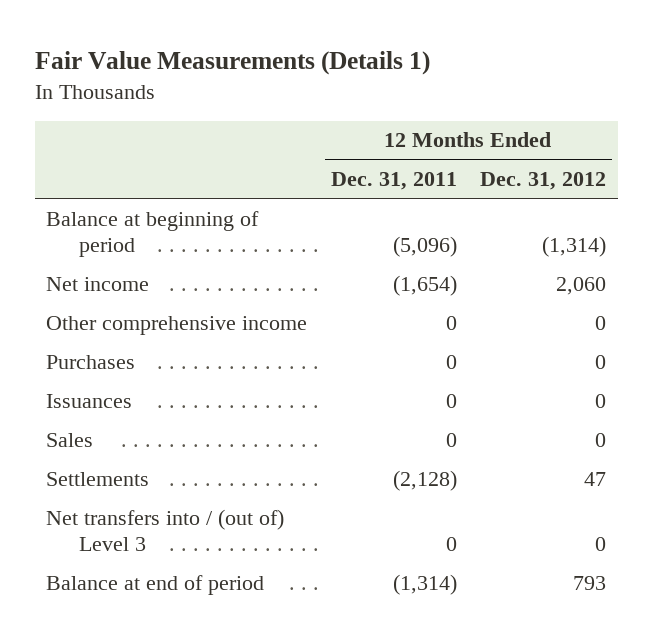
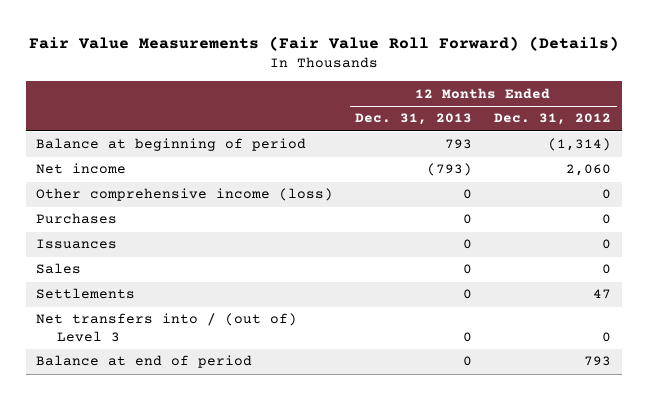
[34,50,430,75] Fair Value Measurements (Details 1) -> [28,35,619,51] Fair Value Measurements (Fair Value Roll Forward) (Details)
[330,172,457,191] Dec. 31, 2011 -> none
none -> [355,113,473,126] Dec. 31, 2013
[46,315,308,335] Other comprehensive income -> [36,188,334,202] Other comprehensive income (loss)

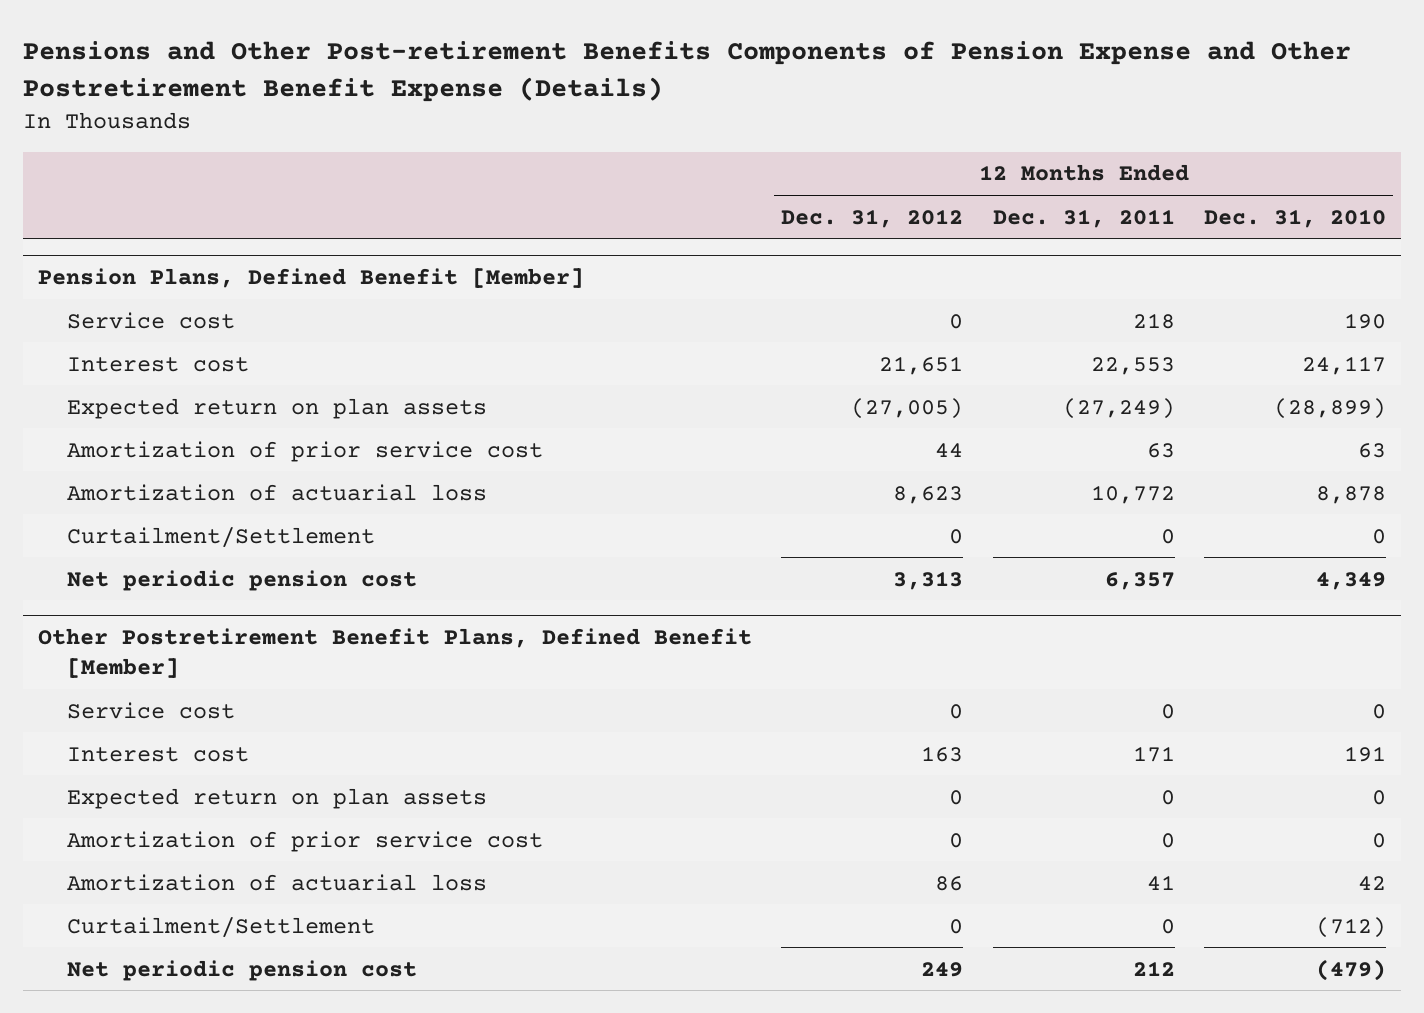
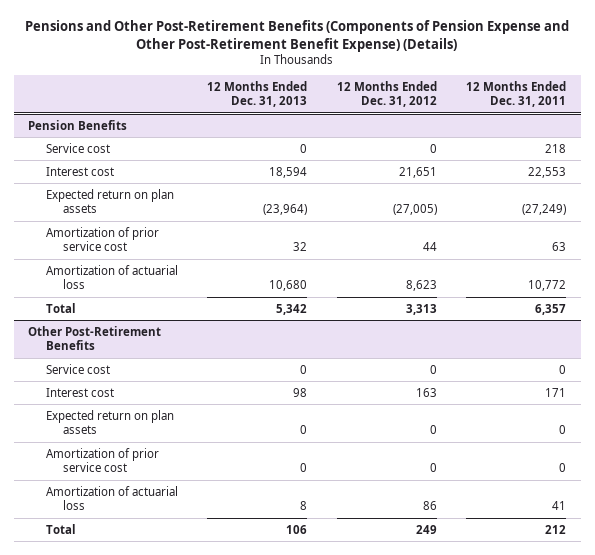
[22,41,1351,103] Pensions and Other Post-retirement Benefits Components of Pension Expense and Other Postretirement Benefit Expense (Details) -> [25,20,570,52] Pensions and Other Post-Retirement Benefits (Components of Pension Expense and Other Post-Retirement Benefit Expense) (Details)
[1204,208,1387,228] Dec. 31, 2010 -> none
none -> [207,80,308,108] 12 Months Ended Dec. 31, 2013
[37,267,584,288] Pension Plans, Defined Benefit [Member] -> none
none -> [28,119,128,130] Pension Benefits
[67,526,376,548] Curtailment/Settlement -> none
[37,627,752,678] Other Postretirement Benefit Plans, Defined Benefit [Member] -> none
[67,569,418,591] Net periodic pension cost -> [45,302,76,313] Total
none -> [28,325,162,351] Other Post-Retirement Benefits
[67,916,376,938] Curtailment/Settlement -> none
[67,959,418,981] Net periodic pension cost -> [45,523,76,534] Total

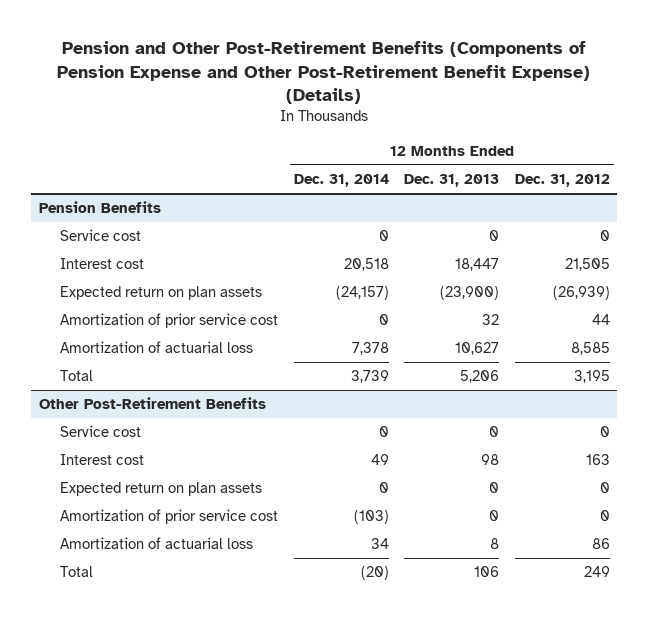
[25,20,570,52] Pensions and Other Post-Retirement Benefits (Components of Pension Expense and Other Post-Retirement Benefit Expense) (Details) -> [57,41,591,104] Pension and Other Post-Retirement Benefits (Components of Pension Expense and Other Post-Retirement Benefit Expense) (Details)
[466,80,567,108] 12 Months Ended Dec. 31, 2011 -> none
none -> [293,173,389,187] Dec. 31, 2014
[269,166,308,178] 18,594 -> [455,258,500,272] 18,447
[398,166,437,178] 21,651 -> [564,258,610,272] 21,505
[263,204,308,216] (23,964) -> [440,286,500,301] (23,900)
[392,204,437,216] (27,005) -> [552,286,610,301] (26,939)
[269,280,308,292] 10,680 -> [455,342,500,356] 10,627
[405,280,437,292] 8,623 -> [570,342,610,356] 8,585
[276,303,308,315] 5,342 -> [460,370,500,384] 5,206
[405,303,437,315] 3,313 -> [573,370,610,384] 3,195

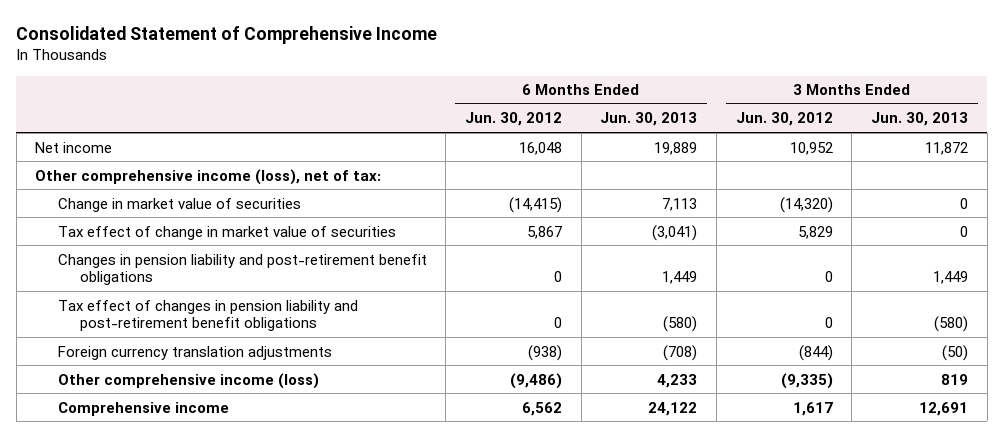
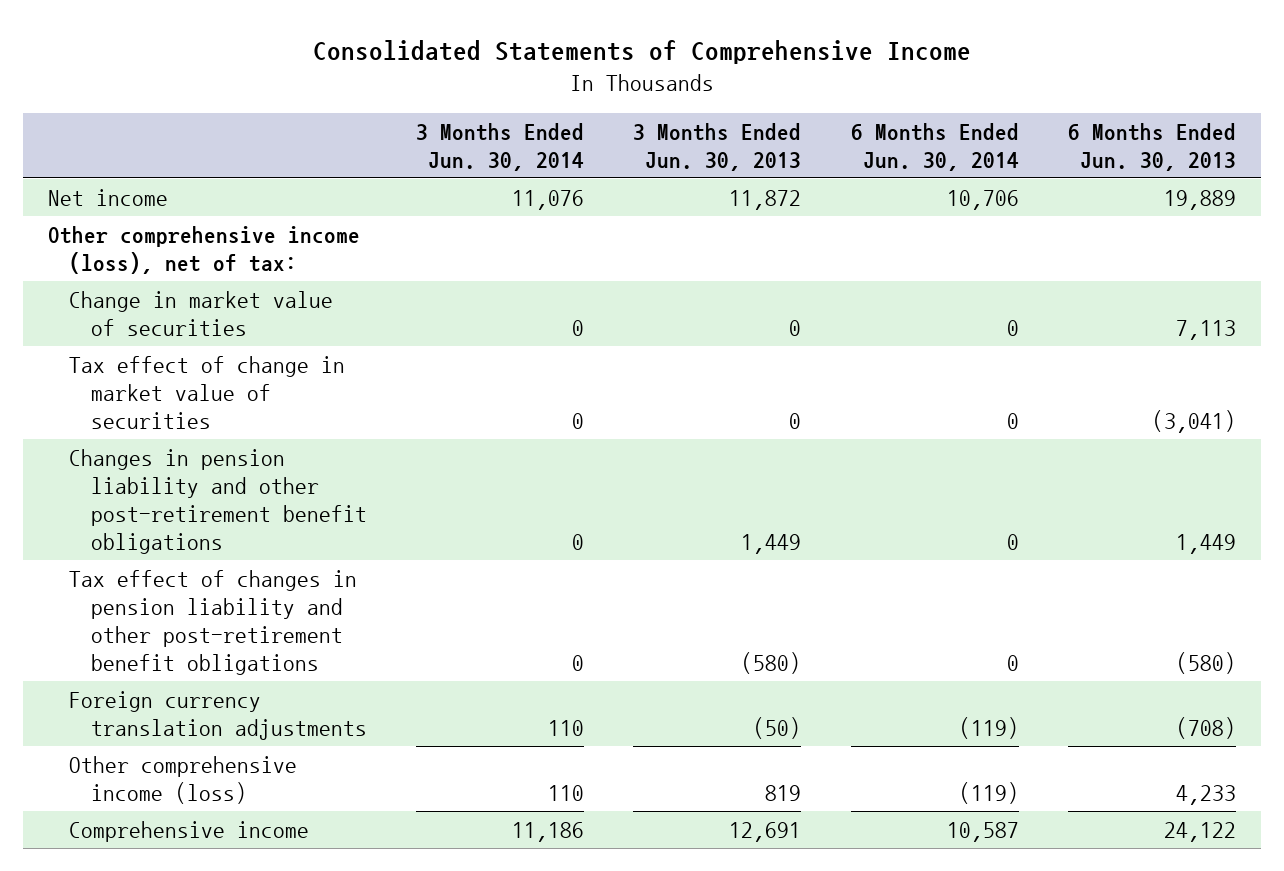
[16,25,438,44] Consolidated Statement of Comprehensive Income -> [313,40,972,65] Consolidated Statements of Comprehensive Income
[465,112,563,127] Jun. 30, 2012 -> none
[735,112,833,127] Jun. 30, 2012 -> none
none -> [416,122,585,171] 3 Months Ended Jun. 30, 2014
none -> [850,122,1019,171] 6 Months Ended Jun. 30, 2014
[57,253,427,286] Changes in pension liability and post-retirement benefit obligations -> [69,448,367,554] Changes in pension liability and other post-retirement benefit obligations
[57,299,358,332] Tax effect of changes in pension liability and post-retirement benefit obligations -> [69,569,358,675] Tax effect of changes in pension liability and other post-retirement benefit obligations

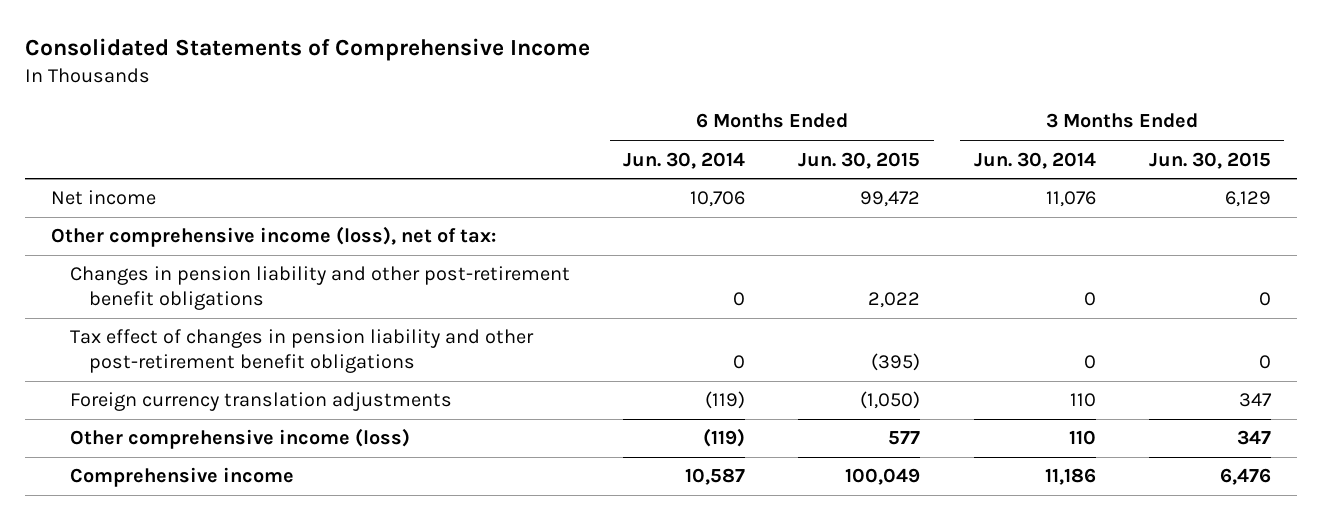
[633,122,802,171] 3 Months Ended Jun. 30, 2013 -> none
[1068,122,1237,171] 6 Months Ended Jun. 30, 2013 -> none
none -> [798,151,921,169] Jun. 30, 2015
none -> [1148,151,1271,169] Jun. 30, 2015
[69,290,334,336] Change in market value of securities -> none
[69,355,346,429] Tax effect of change in market value of securities -> none

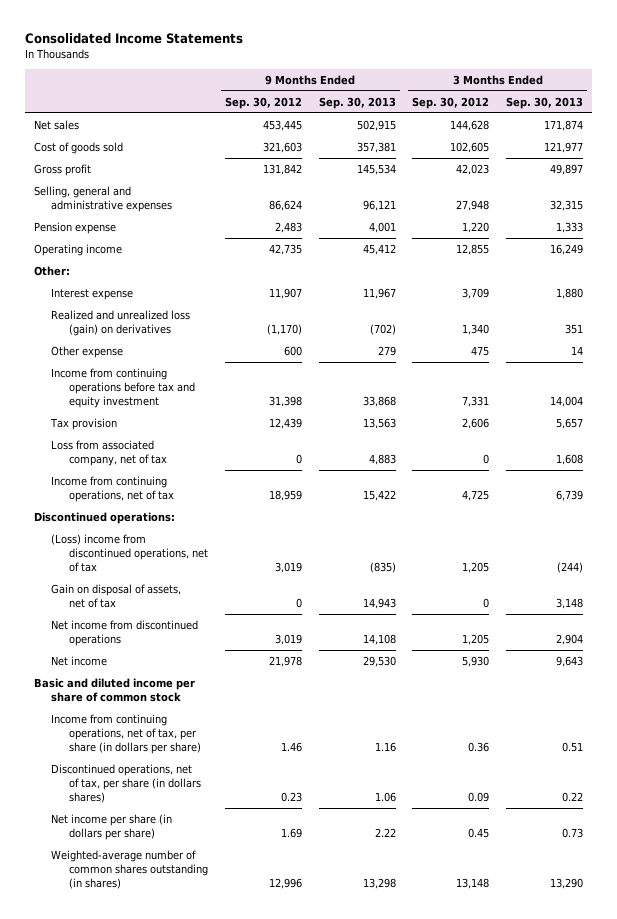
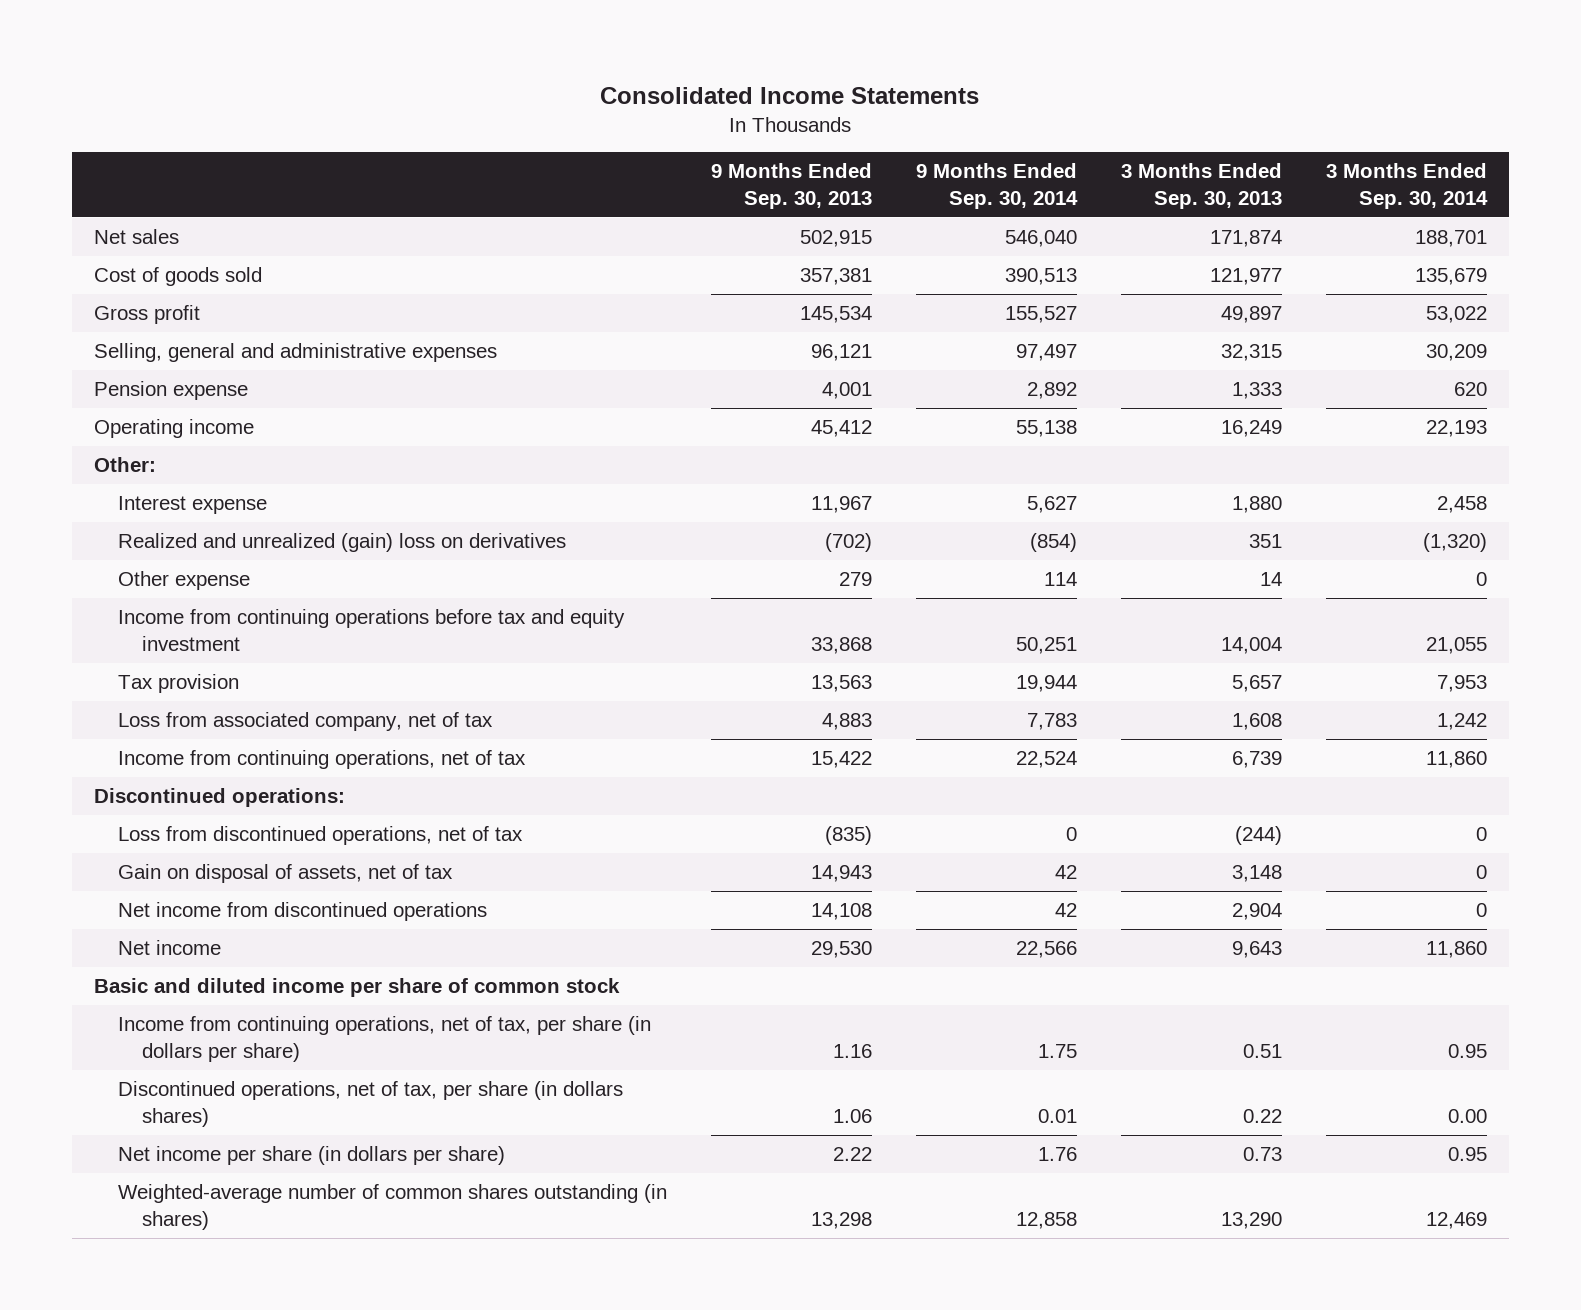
[224,96,302,109] Sep. 30, 2012 -> none
[412,96,490,109] Sep. 30, 2012 -> none
none -> [916,163,1079,210] 9 Months Ended Sep. 30, 2014
none -> [1326,163,1489,210] 3 Months Ended Sep. 30, 2014
[51,309,191,336] Realized and unrealized loss (gain) on derivatives -> [118,533,567,553] Realized and unrealized (gain) loss on derivatives
[51,533,208,573] (Loss) income from discontinued operations, net of tax -> [118,826,524,846] Loss from discontinued operations, net of tax

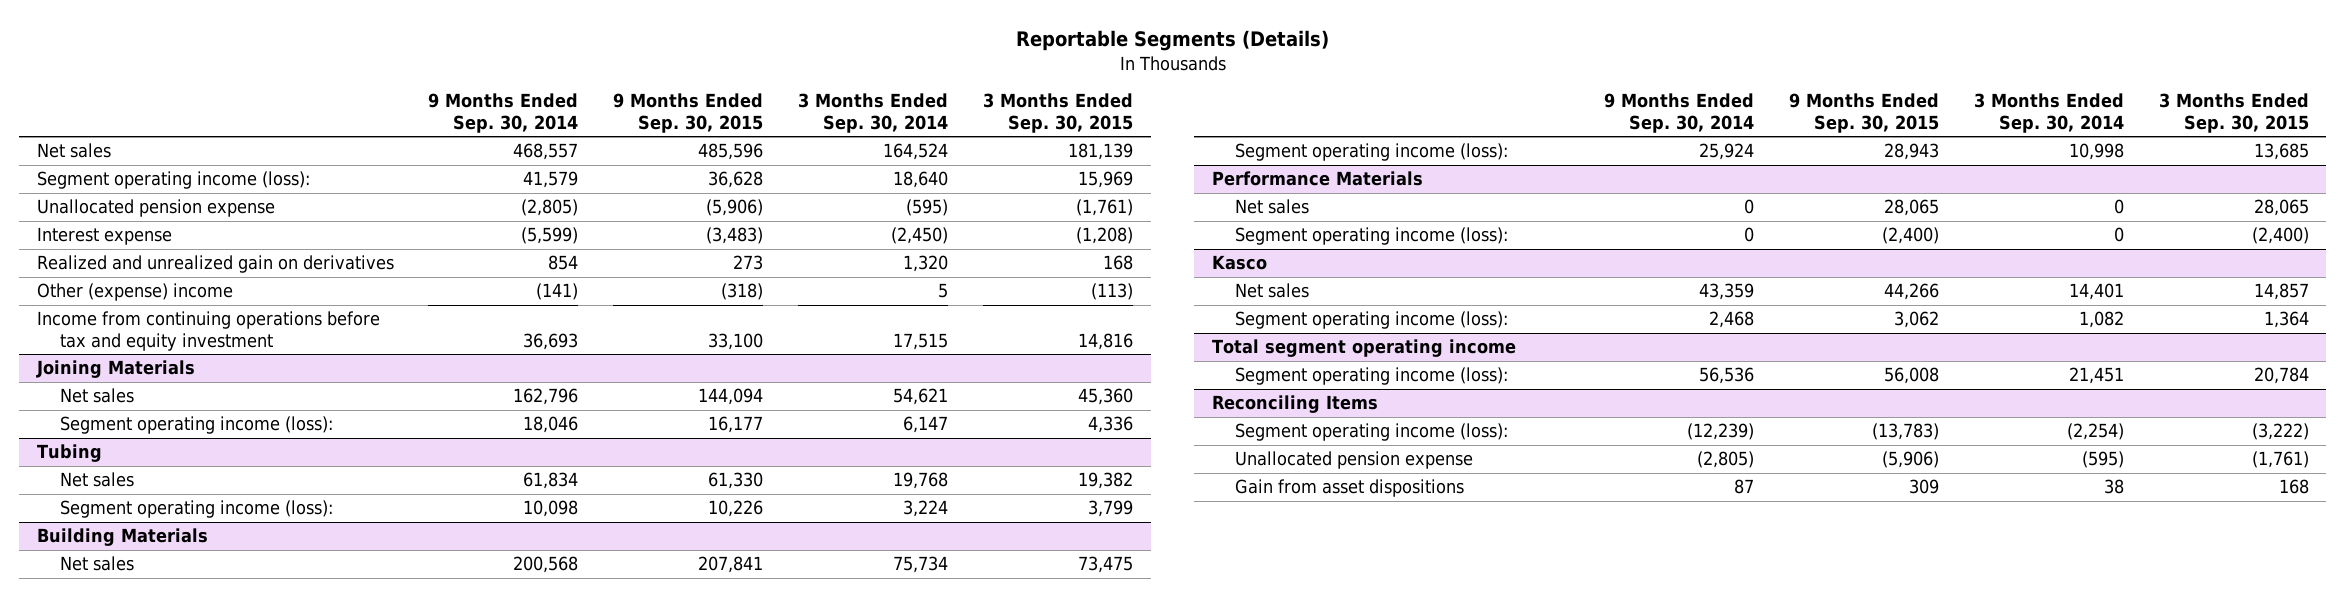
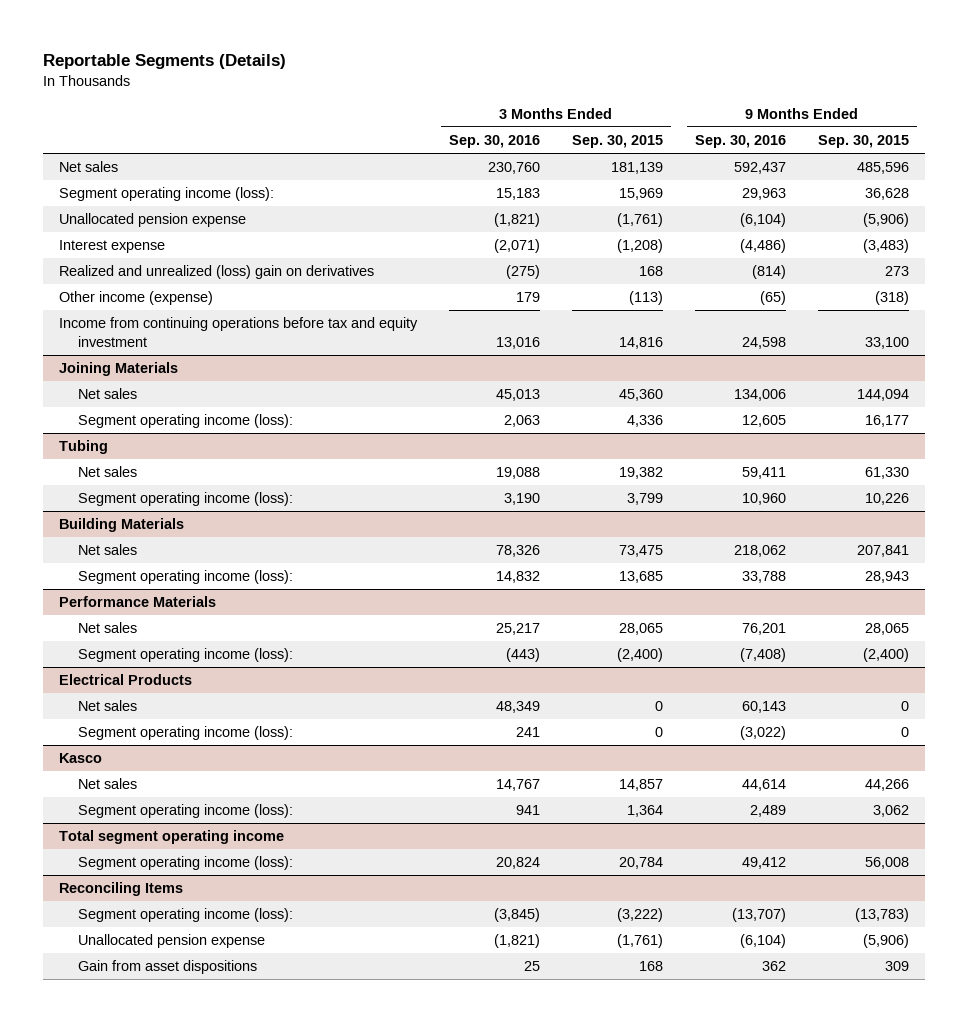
[428,93,579,133] 9 Months Ended Sep. 30, 2014 -> none
[798,93,949,133] 3 Months Ended Sep. 30, 2014 -> none
none -> [449,134,541,148] Sep. 30, 2016
none -> [695,134,787,148] Sep. 30, 2016
[36,255,394,274] Realized and unrealized gain on derivatives -> [59,265,375,280] Realized and unrealized (loss) gain on derivatives
[36,283,233,302] Other (expense) income -> [59,291,214,306] Other income (expense)
none -> [59,674,193,686] Electrical Products
none -> [77,700,137,712] Net sales
none -> [77,726,293,741] Segment operating income (loss):

